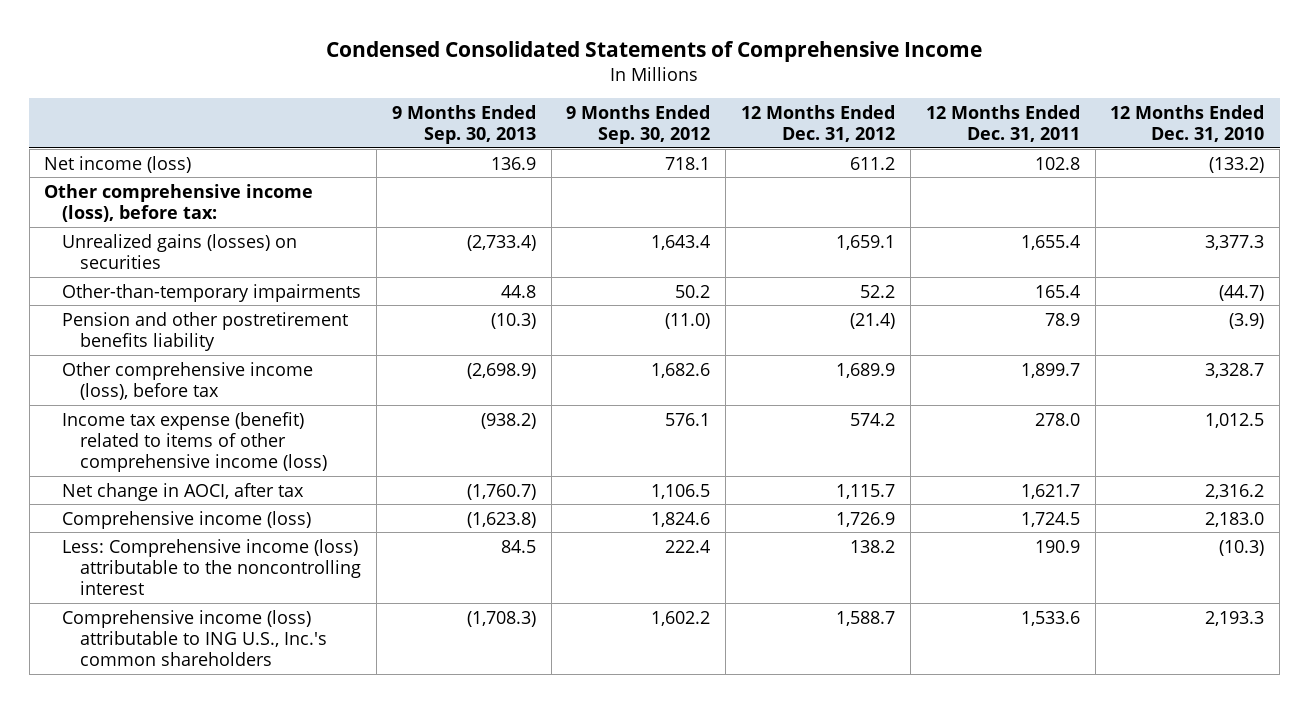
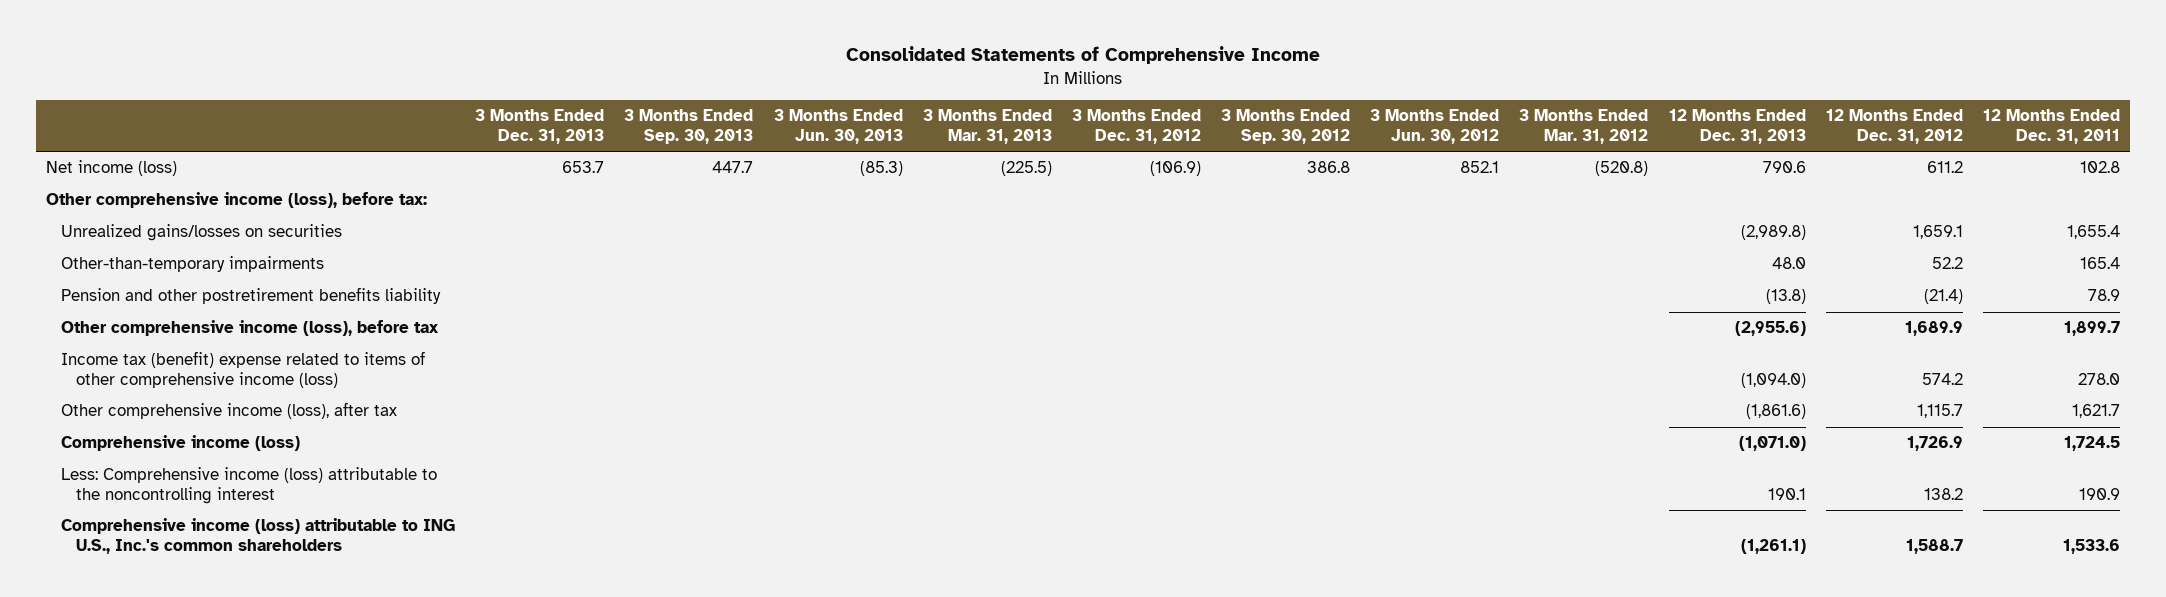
[326,40,983,62] Condensed Consolidated Statements of Comprehensive Income -> [845,46,1320,65] Consolidated Statements of Comprehensive Income
[391,104,536,145] 9 Months Ended Sep. 30, 2013 -> none
[566,104,711,145] 9 Months Ended Sep. 30, 2012 -> none
[1110,104,1265,143] 12 Months Ended Dec. 31, 2010 -> none
none -> [475,109,605,145] 3 Months Ended Dec. 31, 2013
none -> [624,109,754,145] 3 Months Ended Sep. 30, 2013
none -> [773,109,903,145] 3 Months Ended Jun. 30, 2013
none -> [922,109,1052,145] 3 Months Ended Mar. 31, 2013
none -> [1071,109,1201,145] 3 Months Ended Dec. 31, 2012
none -> [1221,109,1351,145] 3 Months Ended Sep. 30, 2012
none -> [1370,109,1500,145] 3 Months Ended Jun. 30, 2012
none -> [1519,109,1649,145] 3 Months Ended Mar. 31, 2012
none -> [1668,109,1806,145] 12 Months Ended Dec. 31, 2013
[62,233,298,269] Unrealized gains (losses) on securities -> [60,224,342,242] Unrealized gains/losses on securities
[62,411,327,472] Income tax expense (benefit) related to items of other comprehensive income (loss) -> [60,351,425,389] Income tax (benefit) expense related to items of other comprehensive income (loss)
[62,482,305,501] Net change in AOCI, after tax -> [60,402,397,420] Other comprehensive income (loss), after tax

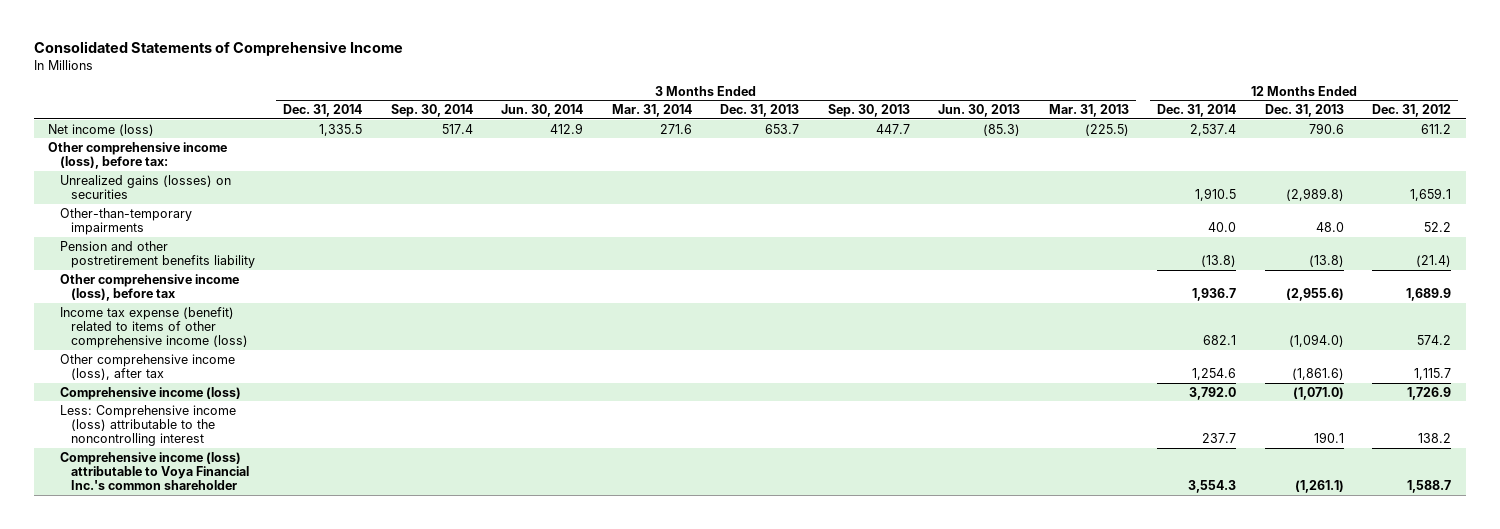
[1071,109,1201,145] 3 Months Ended Dec. 31, 2012 -> none
[1221,109,1351,145] 3 Months Ended Sep. 30, 2012 -> none
[1370,109,1500,145] 3 Months Ended Jun. 30, 2012 -> none
[1519,109,1649,145] 3 Months Ended Mar. 31, 2012 -> none
[1983,109,2121,145] 12 Months Ended Dec. 31, 2011 -> none
none -> [283,104,363,118] Dec. 31, 2014
none -> [390,104,473,118] Sep. 30, 2014
none -> [501,104,584,118] Jun. 30, 2014
none -> [611,104,692,118] Mar. 31, 2014
none -> [1157,104,1237,118] Dec. 31, 2014
[60,224,342,242] Unrealized gains/losses on securities -> [59,174,231,200] Unrealized gains (losses) on securities
[60,351,425,389] Income tax (benefit) expense related to items of other comprehensive income (loss) -> [59,306,248,349] Income tax expense (benefit) related to items of other comprehensive income (loss)
[60,518,455,555] Comprehensive income (loss) attributable to ING U.S., Inc.'s common shareholders -> [59,451,249,491] Comprehensive income (loss) attributable to Voya Financial Inc.'s common shareholder

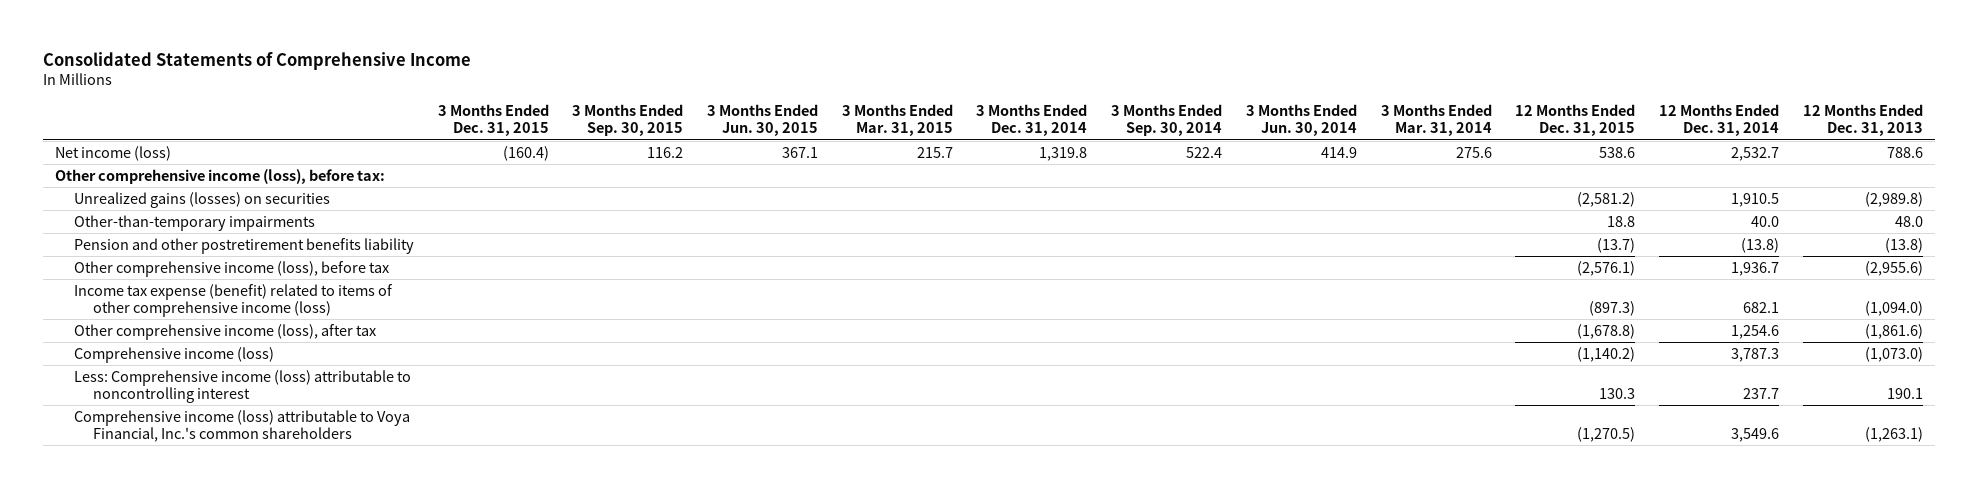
[720,104,800,118] Dec. 31, 2013 -> none
[827,104,910,118] Sep. 30, 2013 -> none
[938,104,1021,118] Jun. 30, 2013 -> none
[1048,104,1129,118] Mar. 31, 2013 -> none
[1372,104,1452,118] Dec. 31, 2012 -> none
none -> [437,104,549,137] 3 Months Ended Dec. 31, 2015
none -> [572,104,684,137] 3 Months Ended Sep. 30, 2015
none -> [707,104,819,137] 3 Months Ended Jun. 30, 2015
none -> [841,104,953,137] 3 Months Ended Mar. 31, 2015
none -> [1515,104,1636,137] 12 Months Ended Dec. 31, 2015
[319,123,363,136] 1,335.5 -> [1039,146,1088,161] 1,319.8
[441,123,473,134] 517.4 -> [1186,146,1223,158] 522.4
[550,122,584,134] 412.9 -> [1320,146,1357,158] 414.9
[659,123,692,134] 271.6 -> [1455,146,1492,158] 275.6
[1190,123,1237,136] 2,537.4 -> [1730,146,1779,161] 2,532.7
[1308,122,1344,134] 790.6 -> [1886,146,1923,158] 788.6
[1189,386,1237,400] 3,792.0 -> [1730,347,1779,362] 3,787.3
[1292,386,1344,400] (1,071.0) -> [1864,346,1923,362] (1,073.0)
[59,404,236,447] Less: Comprehensive income (loss) attributable to the noncontrolling interest -> [73,369,411,403] Less: Comprehensive income (loss) attributable to noncontrolling interest
[59,451,249,491] Comprehensive income (loss) attributable to Voya Financial Inc.'s common shareholder -> [73,409,410,442] Comprehensive income (loss) attributable to Voya Financial, Inc.'s common shareholders
[1188,480,1237,494] 3,554.3 -> [1730,427,1779,442] 3,549.6
[1294,480,1344,494] (1,261.1) -> [1864,426,1923,442] (1,263.1)

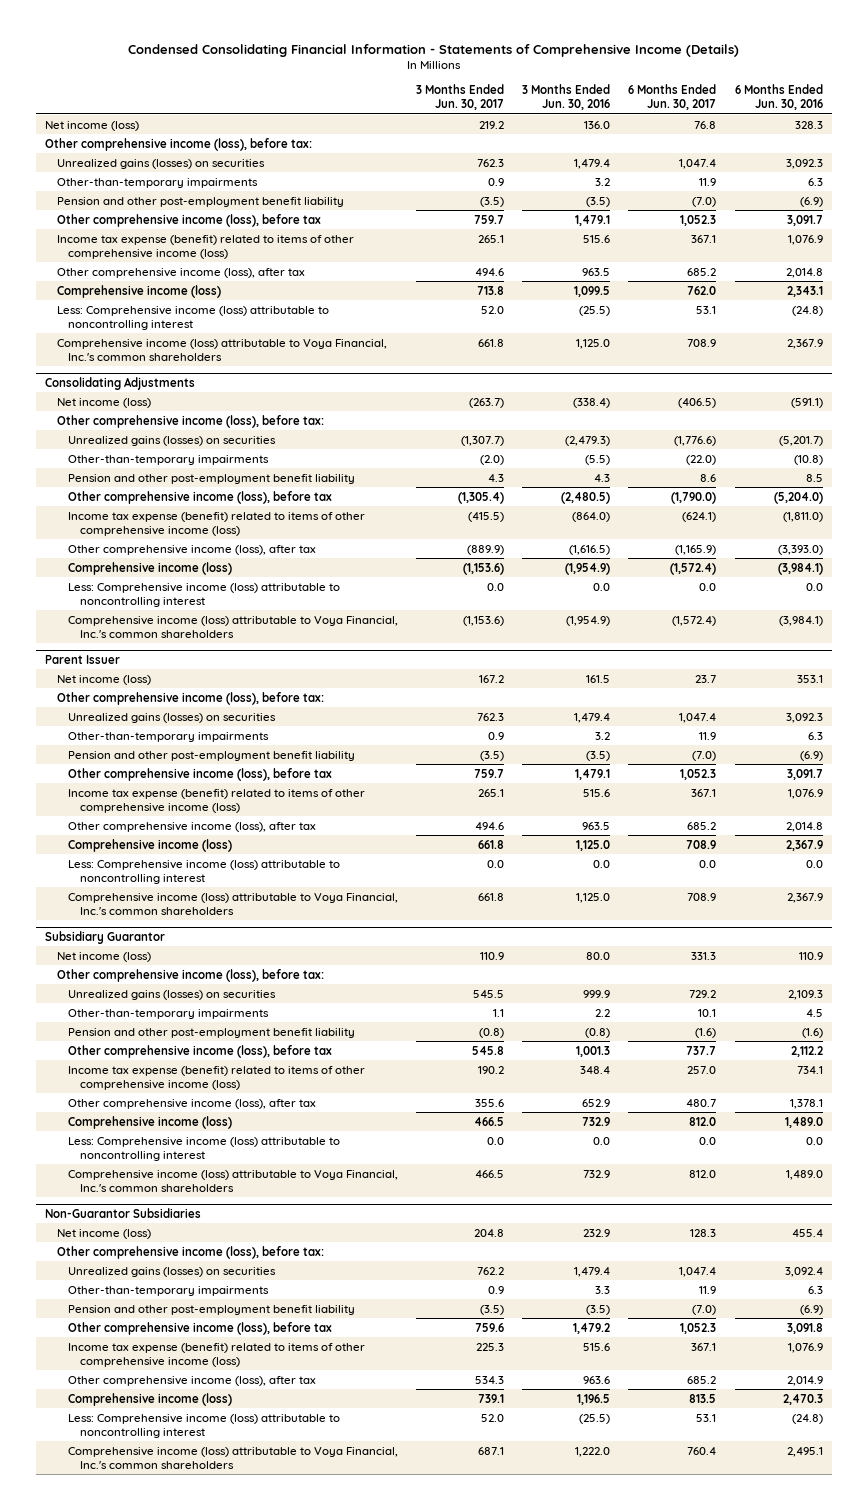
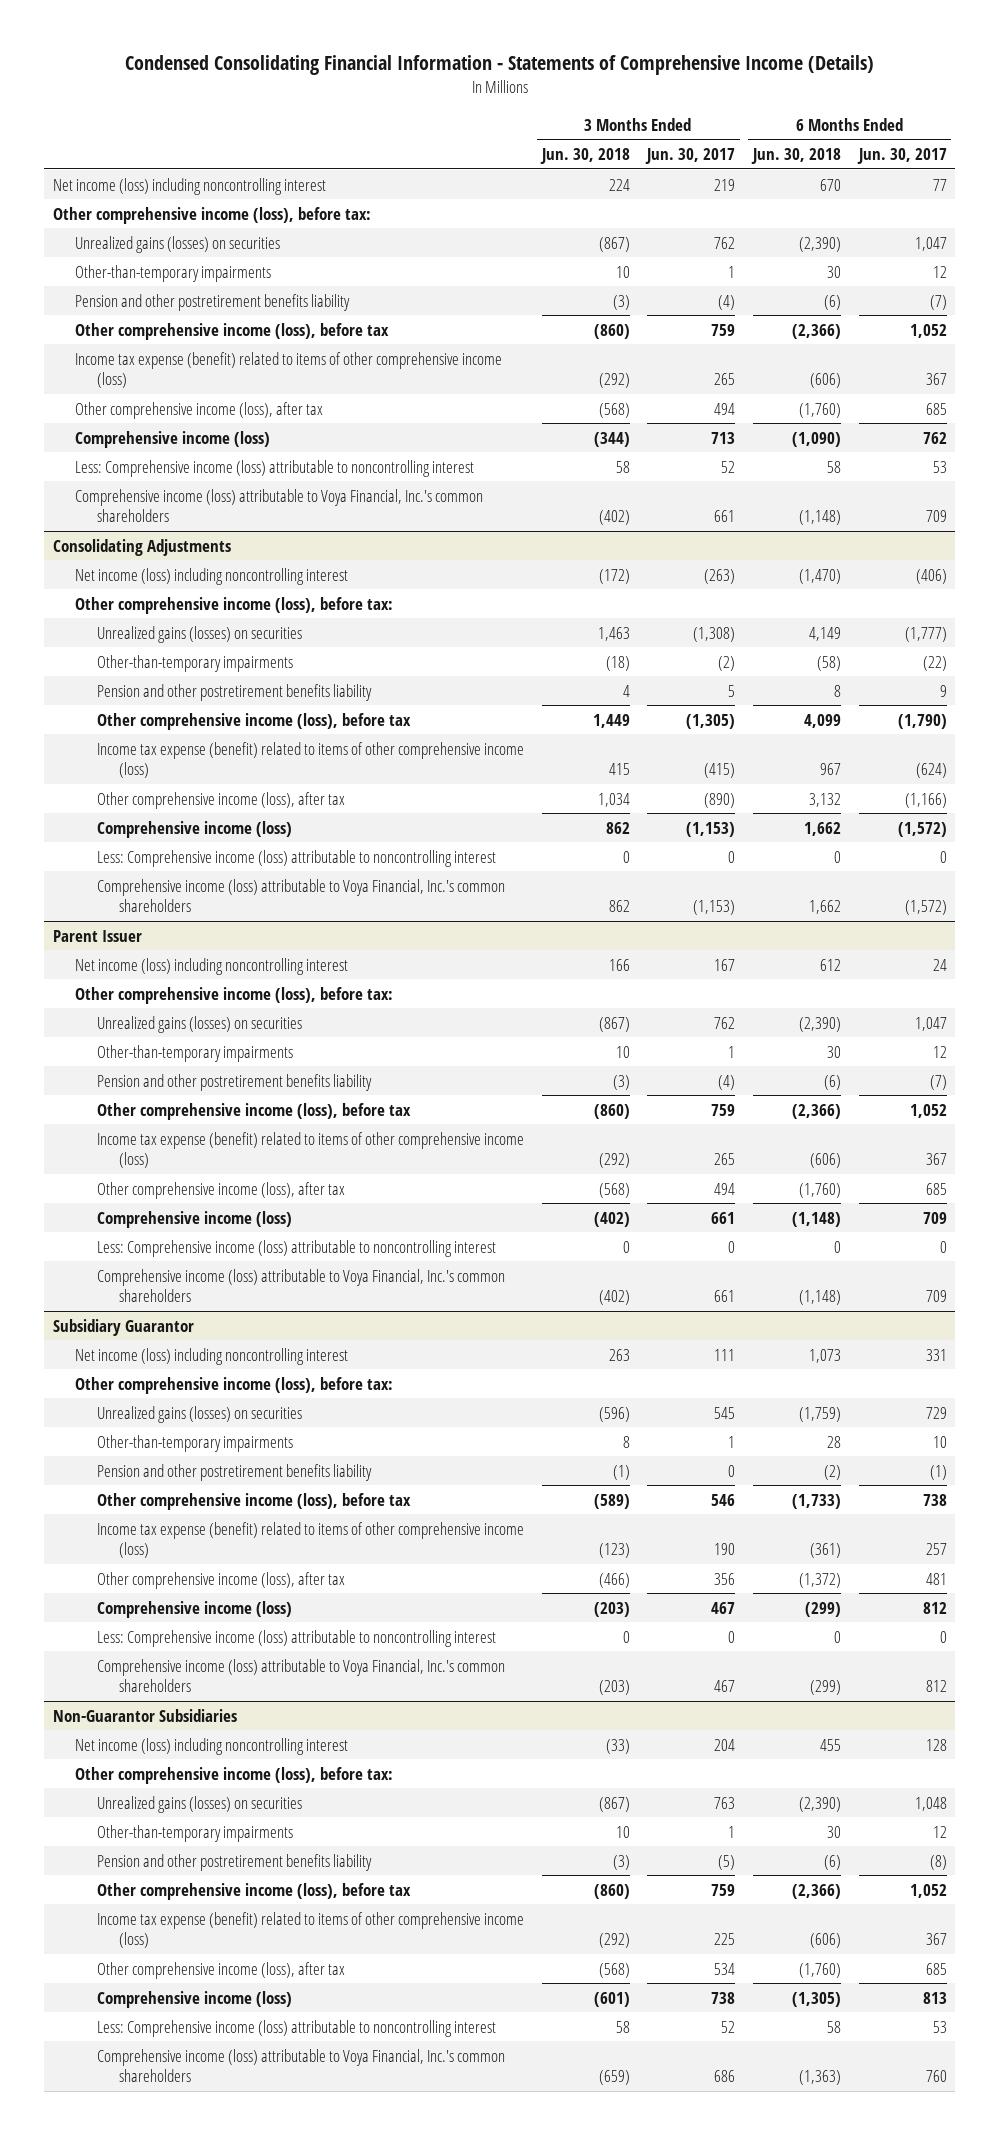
[522,84,611,111] 3 Months Ended Jun. 30, 2016 -> none
[734,84,823,111] 6 Months Ended Jun. 30, 2016 -> none
none -> [539,147,630,164] Jun. 30, 2018
none -> [750,147,841,164] Jun. 30, 2018
[44,120,139,131] Net income (loss) -> [52,177,326,195] Net income (loss) including noncontrolling interest
[479,120,505,129] 219.2 -> [714,178,736,191] 219
[694,120,717,129] 76.8 -> [932,178,947,191] 77
[477,158,505,167] 762.3 -> [714,236,736,249] 762
[679,158,717,169] 1,047.4 -> [914,236,947,251] 1,047
[488,177,505,186] 0.9 -> [728,265,736,278] 1
[699,177,717,186] 11.9 -> [932,265,947,278] 12
[56,196,344,207] Pension and other post-employment benefit liability -> [74,293,350,311] Pension and other postretirement benefits liability
[480,196,505,207] (3.5) -> [718,294,736,310] (4)
[692,196,717,207] (7.0) -> [929,294,947,310] (7)
[474,214,505,224] 759.7 -> [711,323,736,336] 759
[680,214,717,226] 1,052.3 -> [909,323,947,338] 1,052
[478,234,505,243] 265.1 -> [714,373,736,386] 265
[691,234,717,243] 367.1 -> [925,373,947,386] 367
[475,267,505,276] 494.6 -> [714,402,736,415] 494
[687,267,717,276] 685.2 -> [925,402,947,415] 685
[477,285,505,295] 713.8 -> [711,431,736,444] 713
[687,285,717,295] 762.0 -> [922,431,947,444] 762
[481,305,505,314] 52.0 -> [721,460,736,473] 52
[696,305,717,314] 53.1 -> [932,460,947,473] 53
[478,338,505,347] 661.8 -> [714,510,736,523] 661
[687,338,717,347] 708.9 -> [925,510,947,523] 709
[56,397,151,408] Net income (loss) -> [74,567,348,585] Net income (loss) including noncontrolling interest
[469,397,505,408] (263.7) -> [704,568,736,584] (263)
[678,397,717,408] (406.5) -> [915,568,947,584] (406)
[461,435,505,446] (1,307.7) -> [693,626,736,642] (1,308)
[674,435,717,446] (1,776.6) -> [904,626,947,642] (1,777)
[480,454,505,465] (2.0) -> [718,655,736,671] (2)
[686,454,717,465] (22.0) -> [922,655,947,671] (22)
[68,473,356,484] Pension and other post-employment benefit liability -> [96,683,372,701] Pension and other postretirement benefits liability
[488,473,505,482] 4.3 -> [728,684,736,697] 5
[700,473,717,482] 8.6 -> [939,684,947,697] 9
[458,491,505,504] (1,305.4) -> [686,713,736,729] (1,305)
[671,491,717,504] (1,790.0) -> [897,713,947,729] (1,790)
[468,511,505,522] (415.5) -> [704,763,736,779] (415)
[682,511,717,522] (624.1) -> [915,763,947,779] (624)
[467,544,505,555] (889.9) -> [704,792,736,808] (890)
[675,544,717,555] (1,165.9) -> [904,792,947,808] (1,166)
[463,562,505,575] (1,153.6) -> [686,821,736,837] (1,153)
[670,562,717,575] (1,572.4) -> [897,821,947,837] (1,572)
[487,582,505,591] 0.0 -> [728,850,736,863] 0
[699,582,717,591] 0.0 -> [939,850,947,863] 0
[463,615,505,626] (1,153.6) -> [693,900,736,916] (1,153)
[672,615,717,626] (1,572.4) -> [904,900,947,916] (1,572)
[56,674,151,685] Net income (loss) -> [74,957,348,975] Net income (loss) including noncontrolling interest
[479,674,505,683] 167.2 -> [714,958,736,971] 167
[695,674,717,683] 23.7 -> [932,958,947,971] 24
[477,712,505,721] 762.3 -> [714,1016,736,1029] 762
[679,712,717,723] 1,047.4 -> [914,1016,947,1031] 1,047
[488,731,505,740] 0.9 -> [728,1045,736,1058] 1
[699,731,717,740] 11.9 -> [932,1045,947,1058] 12
[68,750,356,761] Pension and other post-employment benefit liability -> [96,1073,372,1091] Pension and other postretirement benefits liability
[480,750,505,761] (3.5) -> [718,1074,736,1090] (4)
[692,750,717,761] (7.0) -> [929,1074,947,1090] (7)
[474,768,505,778] 759.7 -> [711,1103,736,1116] 759
[680,768,717,780] 1,052.3 -> [909,1103,947,1118] 1,052
[478,788,505,797] 265.1 -> [714,1153,736,1166] 265
[691,788,717,797] 367.1 -> [925,1153,947,1166] 367
[475,821,505,830] 494.6 -> [714,1182,736,1195] 494
[687,821,717,830] 685.2 -> [925,1182,947,1195] 685
[478,839,505,849] 661.8 -> [711,1211,736,1224] 661
[686,839,717,849] 708.9 -> [922,1211,947,1224] 709
[487,859,505,868] 0.0 -> [728,1240,736,1253] 0
[699,859,717,868] 0.0 -> [939,1240,947,1253] 0
[478,892,505,901] 661.8 -> [714,1290,736,1303] 661
[687,892,717,901] 708.9 -> [925,1290,947,1303] 709
[56,951,151,962] Net income (loss) -> [74,1347,348,1365] Net income (loss) including noncontrolling interest
[480,951,505,960] 110.9 -> [714,1348,736,1361] 111
[691,951,717,960] 331.3 -> [925,1348,947,1361] 331
[473,989,505,998] 545.5 -> [714,1406,736,1419] 545
[689,989,717,998] 729.2 -> [925,1406,947,1419] 729
[493,1008,505,1017] 1.1 -> [728,1435,736,1448] 1
[698,1008,717,1017] 10.1 -> [932,1435,947,1448] 10
[68,1027,356,1038] Pension and other post-employment benefit liability -> [96,1463,372,1481] Pension and other postretirement benefits liability
[479,1027,505,1038] (0.8) -> [728,1464,736,1477] 0
[695,1027,717,1038] (1.6) -> [929,1464,947,1480] (1)
[472,1045,505,1055] 545.8 -> [711,1493,736,1506] 546
[686,1045,717,1055] 737.7 -> [922,1493,947,1506] 738
[478,1065,505,1074] 190.2 -> [714,1543,736,1556] 190
[687,1065,717,1074] 257.0 -> [925,1543,947,1556] 257
[475,1098,505,1107] 355.6 -> [714,1572,736,1585] 356
[686,1098,717,1107] 480.7 -> [925,1572,947,1585] 481
[474,1116,505,1126] 466.5 -> [711,1601,736,1614] 467
[689,1116,717,1126] 812.0 -> [922,1601,947,1614] 812
[487,1136,505,1145] 0.0 -> [728,1630,736,1643] 0
[699,1136,717,1145] 0.0 -> [939,1630,947,1643] 0
[475,1169,505,1178] 466.5 -> [714,1680,736,1693] 467
[689,1169,717,1178] 812.0 -> [925,1680,947,1693] 812
[56,1228,151,1239] Net income (loss) -> [74,1737,348,1755] Net income (loss) including noncontrolling interest
[474,1228,505,1237] 204.8 -> [714,1738,736,1751] 204
[690,1228,717,1237] 128.3 -> [925,1738,947,1751] 128
[477,1266,505,1275] 762.2 -> [714,1796,736,1809] 763
[679,1266,717,1277] 1,047.4 -> [914,1796,947,1811] 1,048
[488,1285,505,1294] 0.9 -> [728,1825,736,1838] 1
[699,1285,717,1294] 11.9 -> [932,1825,947,1838] 12
[68,1304,356,1315] Pension and other post-employment benefit liability -> [96,1853,372,1871] Pension and other postretirement benefits liability
[480,1304,505,1315] (3.5) -> [718,1854,736,1870] (5)
[692,1304,717,1315] (7.0) -> [929,1854,947,1870] (8)
[475,1322,505,1332] 759.6 -> [711,1883,736,1896] 759
[680,1322,717,1334] 1,052.3 -> [909,1883,947,1898] 1,052
[476,1342,505,1351] 225.3 -> [714,1933,736,1946] 225
[691,1342,717,1351] 367.1 -> [925,1933,947,1946] 367
[475,1375,505,1384] 534.3 -> [714,1962,736,1975] 534
[687,1375,717,1384] 685.2 -> [925,1962,947,1975] 685
[478,1393,505,1403] 739.1 -> [711,1991,736,2004] 738
[689,1393,717,1403] 813.5 -> [922,1991,947,2004] 813
[481,1413,505,1422] 52.0 -> [721,2020,736,2033] 52
[696,1413,717,1422] 53.1 -> [932,2020,947,2033] 53
[478,1446,505,1455] 687.1 -> [714,2070,736,2083] 686
[687,1446,717,1455] 760.4 -> [925,2070,947,2083] 760

